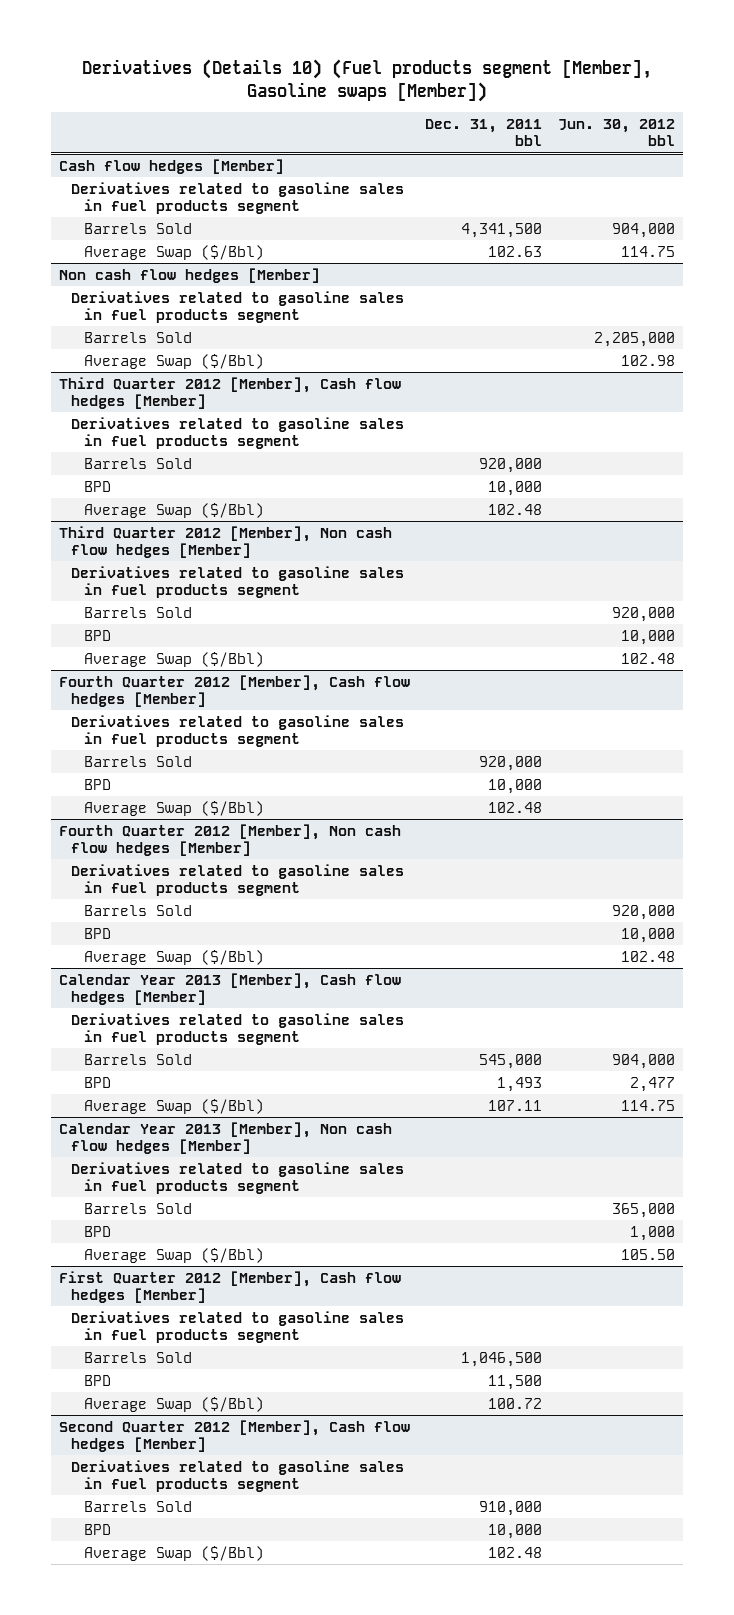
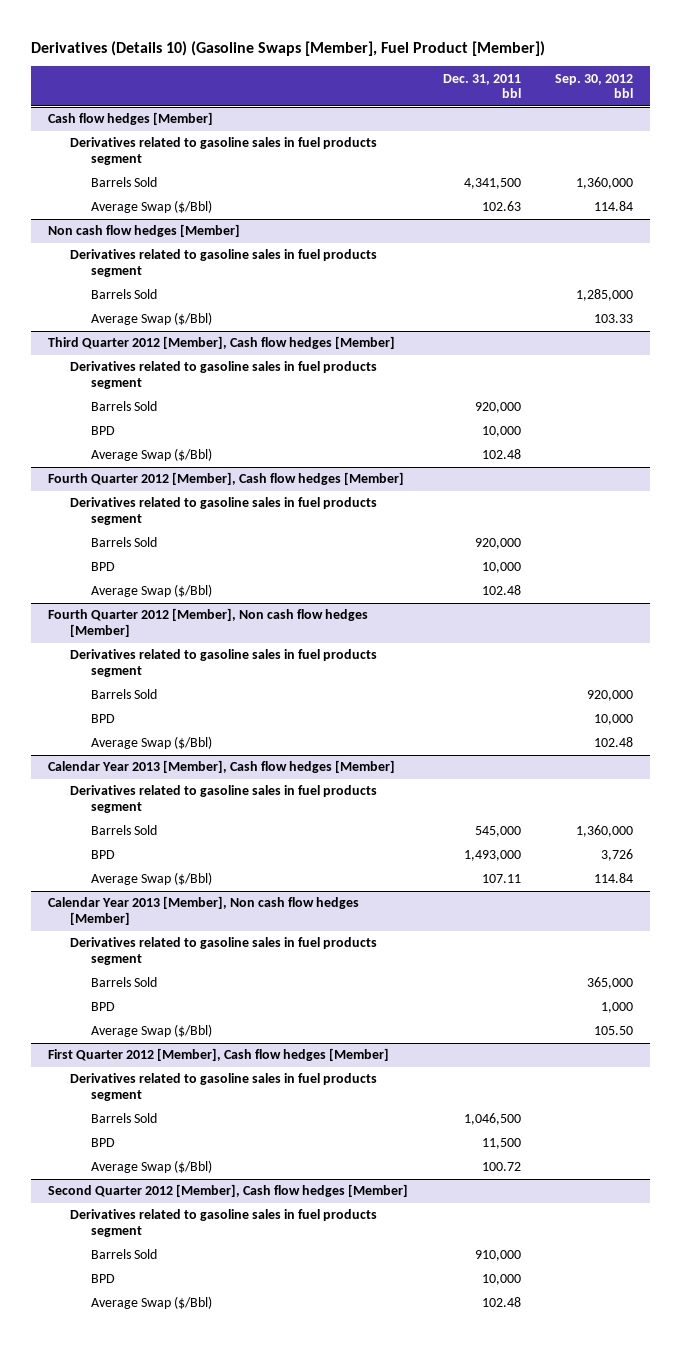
[81,58,652,103] Derivatives (Details 10) (Fuel products segment [Member], Gasoline swaps [Member]) -> [31,40,546,56] Derivatives (Details 10) (Gasoline Swaps [Member], Fuel Product [Member])
[558,118,676,147] Jun. 30, 2012 bbl -> none
none -> [555,73,634,99] Sep. 30, 2012 bbl
[58,525,392,559] Third Quarter 2012 [Member], Non cash flow hedges [Member] -> none
[71,565,405,599] Derivatives related to gasoline sales in fuel products segment -> none
[84,606,193,618] Barrels Sold -> none
[84,629,112,641] BPD -> none
[84,651,265,667] Average Swap ($/Bbl) -> none
[497,1076,543,1092] 1,493 -> [463,850,521,862] 1,493,000

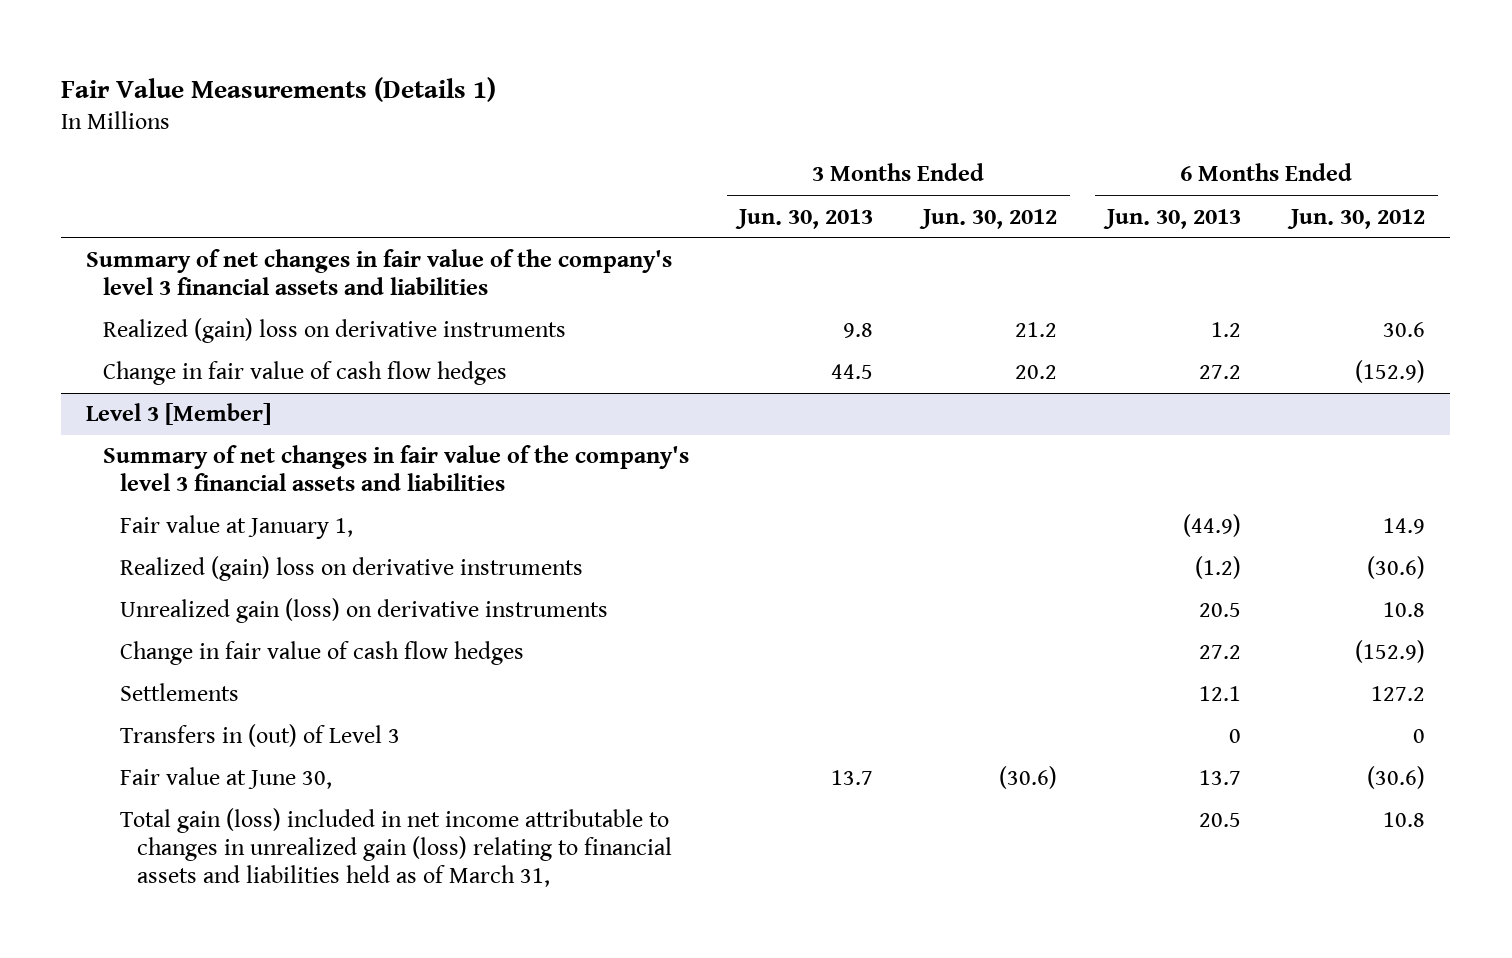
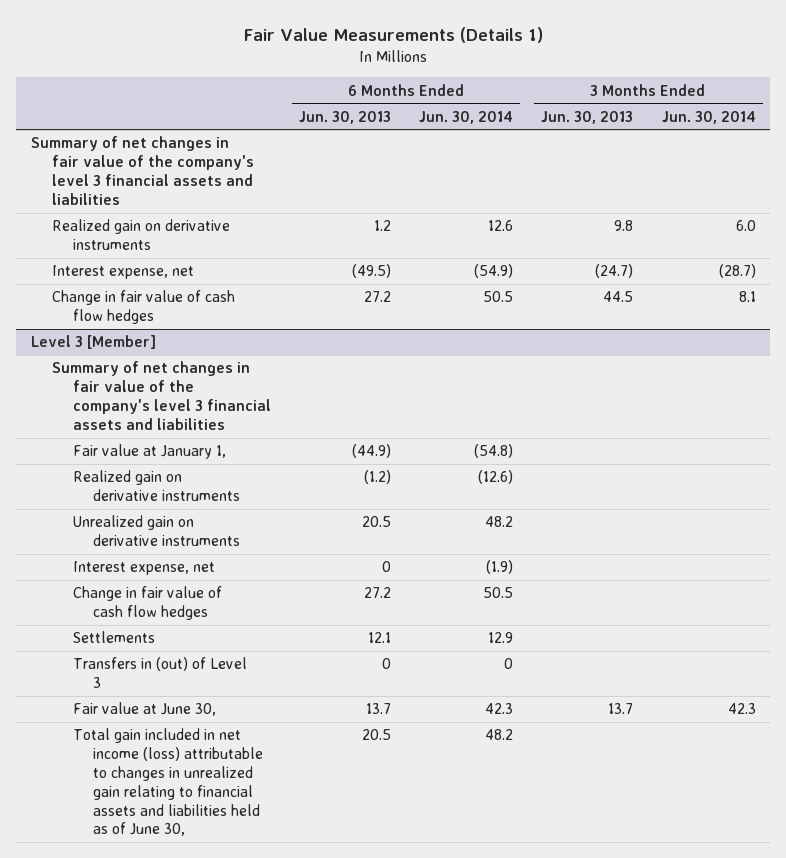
[919,208,1058,229] Jun. 30, 2012 -> none
[1287,208,1426,229] Jun. 30, 2012 -> none
none -> [419,110,514,124] Jun. 30, 2014
none -> [661,110,756,124] Jun. 30, 2014
[103,318,567,344] Realized (gain) loss on derivative instruments -> [51,219,230,251] Realized gain on derivative instruments
none -> [51,265,194,280] Interest expense, net
[120,556,584,582] Realized (gain) loss on derivative instruments -> [72,470,241,502] Realized gain on derivative instruments
[120,598,609,624] Unrealized gain (loss) on derivative instruments -> [72,515,241,547] Unrealized gain on derivative instruments
none -> [72,561,215,576] Interest expense, net
[120,808,673,888] Total gain (loss) included in net income attributable to changes in unrealized gain (loss) relating to financial assets and liabilities held as of March 31, -> [72,728,264,837] Total gain included in net income (loss) attributable to changes in unrealized gain relating to financial assets and liabilities held as of June 30,

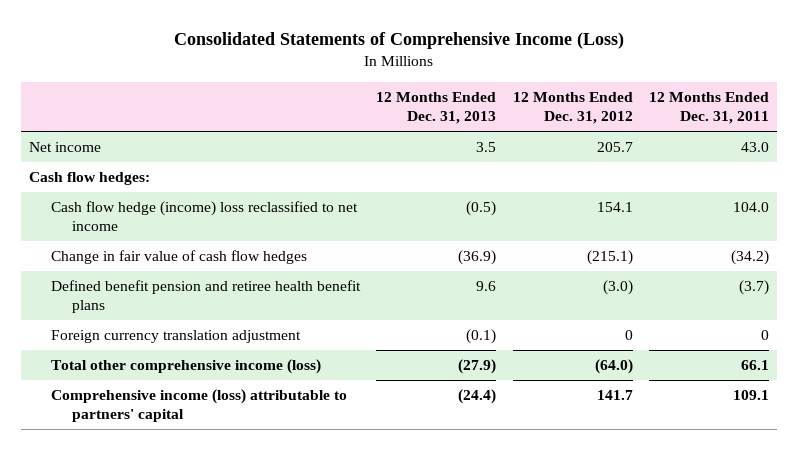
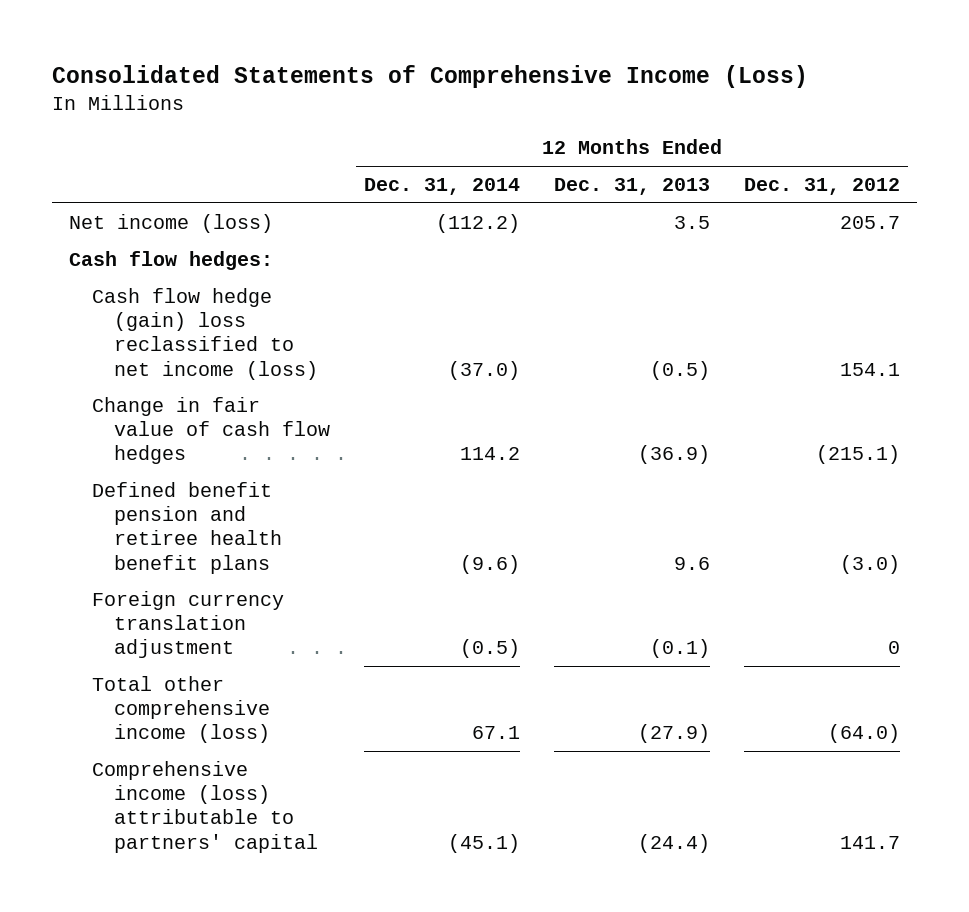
[648,91,769,125] 12 Months Ended Dec. 31, 2011 -> none
none -> [364,178,521,196] Dec. 31, 2014
[29,141,102,152] Net income -> [68,213,273,233] Net income (loss)
[50,200,358,232] Cash flow hedge (income) loss reclassified to net income -> [91,287,319,380] Cash flow hedge (gain) loss reclassified to net income (loss)

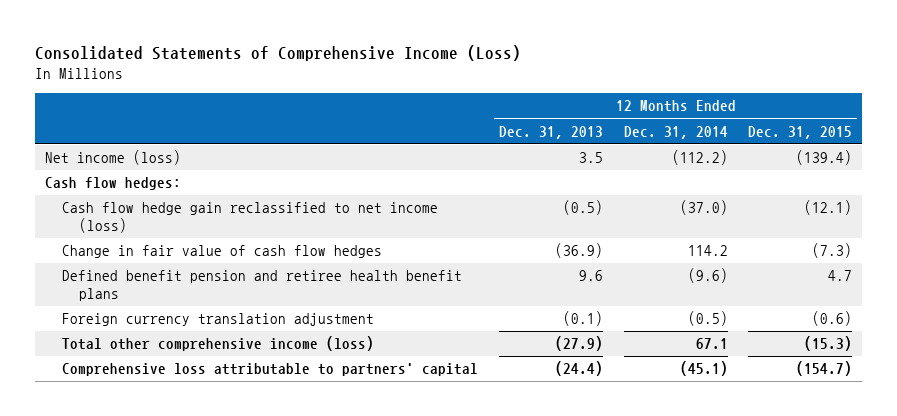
[743,178,900,196] Dec. 31, 2012 -> none
none -> [748,125,853,139] Dec. 31, 2015
[91,287,319,380] Cash flow hedge (gain) loss reclassified to net income (loss) -> [62,202,439,234] Cash flow hedge gain reclassified to net income (loss)
[91,760,319,853] Comprehensive income (loss) attributable to partners' capital -> [62,363,479,377] Comprehensive loss attributable to partners' capital

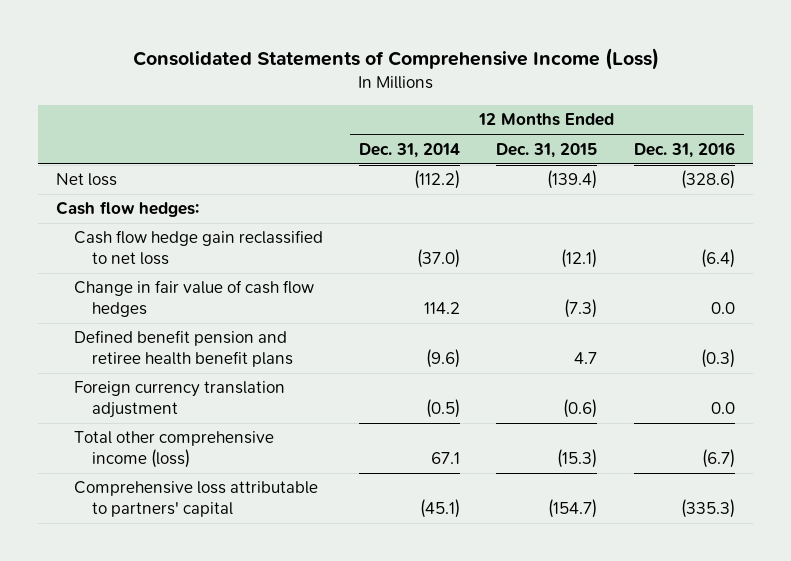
[498,125,603,139] Dec. 31, 2013 -> none
none -> [633,141,735,158] Dec. 31, 2016
[45,150,182,166] Net income (loss) -> [56,173,118,187] Net loss
[62,202,439,234] Cash flow hedge gain reclassified to net income (loss) -> [74,230,324,265] Cash flow hedge gain reclassified to net loss

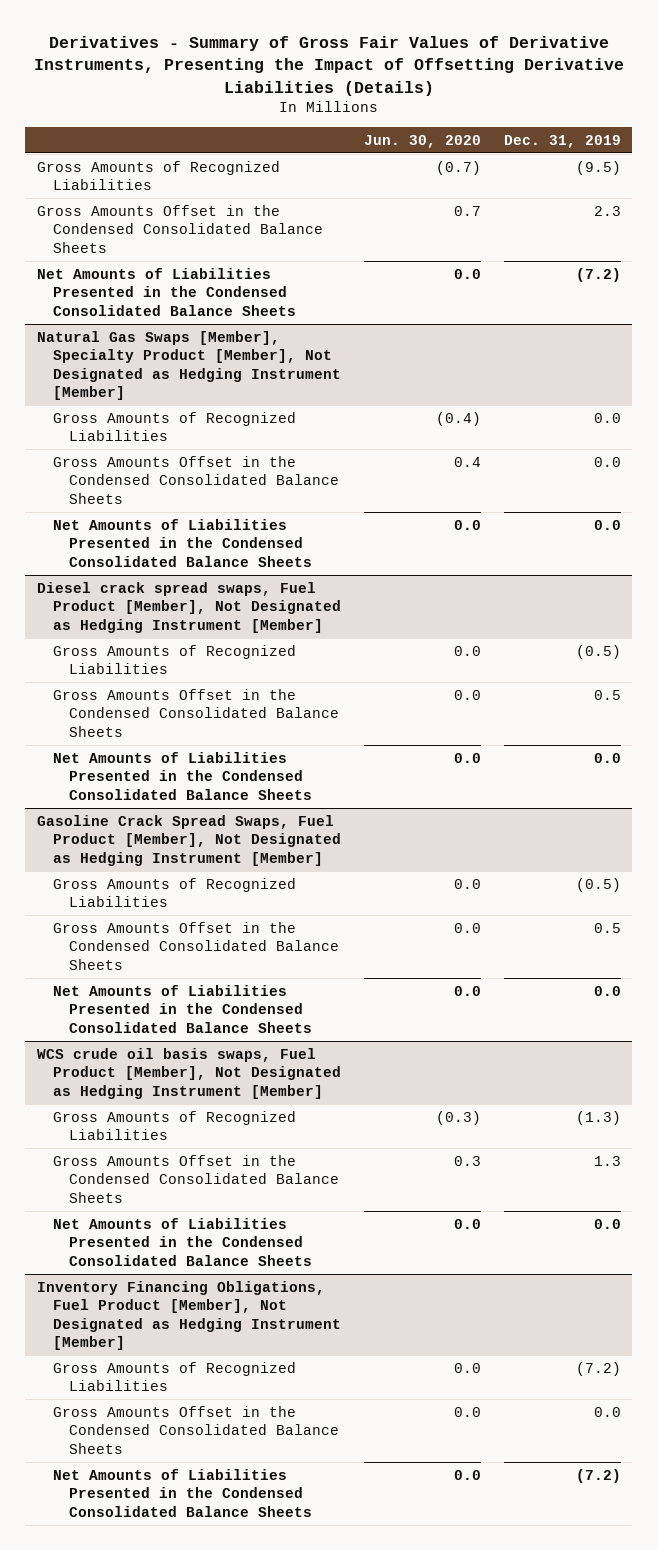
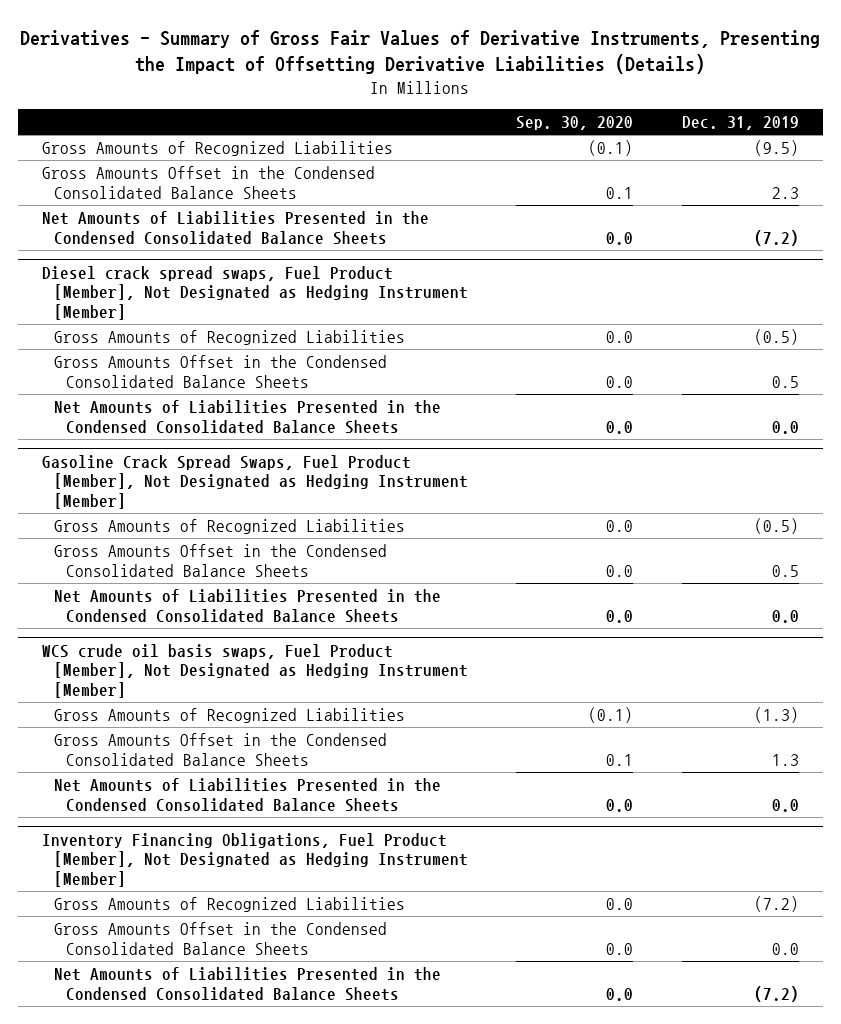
[363,134,481,148] Jun. 30, 2020 -> none
none -> [516,116,634,131] Sep. 30, 2020
[36,330,341,401] Natural Gas Swaps [Member], Specialty Product [Member], Not Designated as Hedging Instrument [Member] -> none
[52,411,296,442] Gross Amounts of Recognized Liabilities -> none
[52,455,340,504] Gross Amounts Offset in the Condensed Consolidated Balance Sheets -> none
[52,518,313,567] Net Amounts of Liabilities Presented in the Condensed Consolidated Balance Sheets -> none

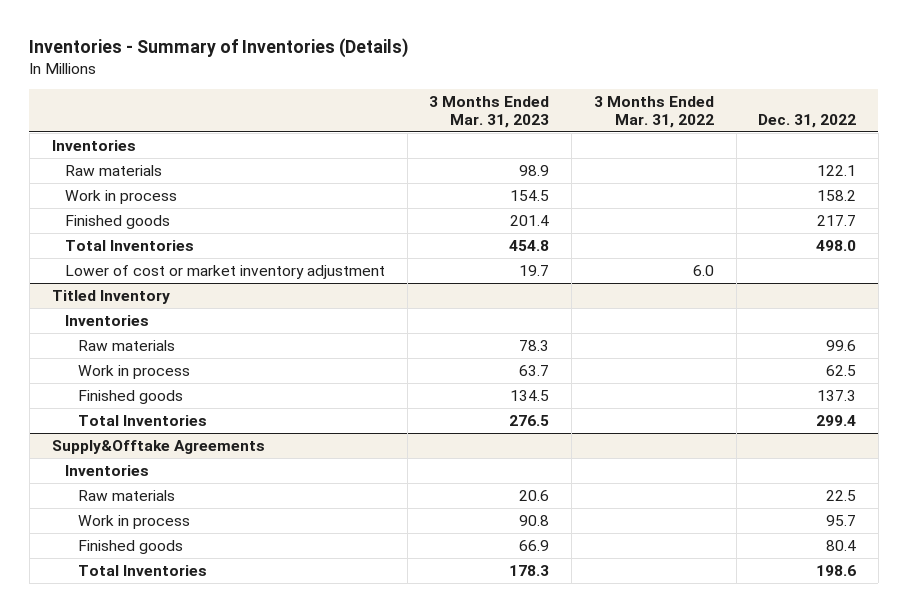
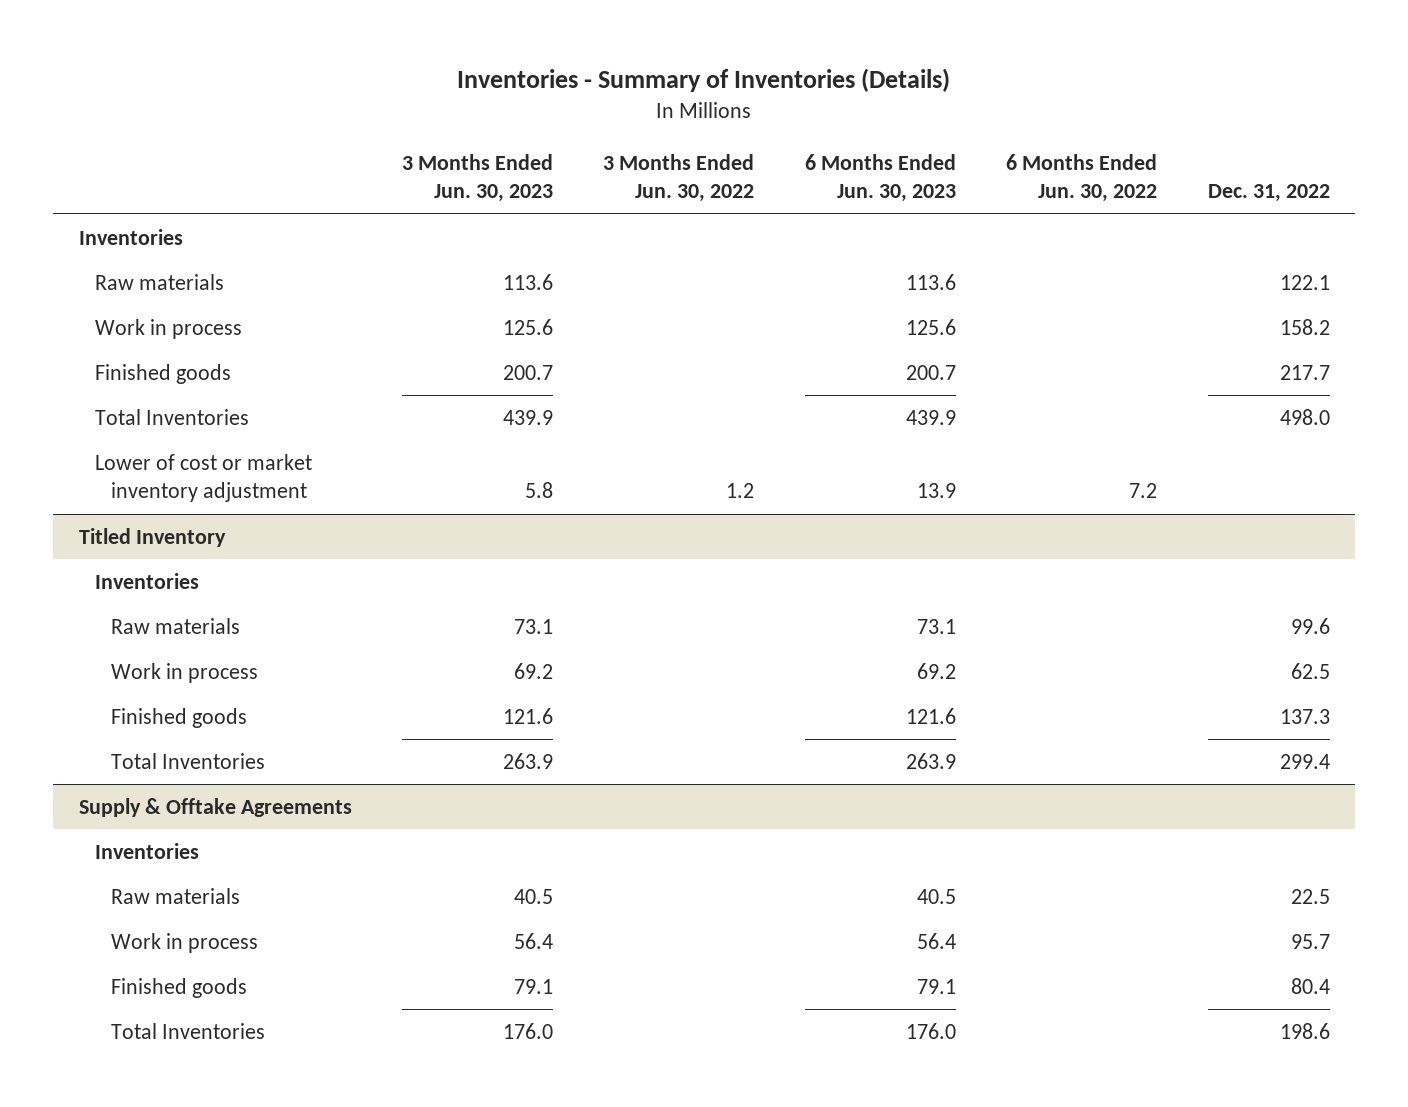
[429,95,550,128] 3 Months Ended Mar. 31, 2023 -> none
[593,95,714,128] 3 Months Ended Mar. 31, 2022 -> none
none -> [401,153,553,203] 3 Months Ended Jun. 30, 2023
none -> [603,153,755,203] 3 Months Ended Jun. 30, 2022
none -> [804,153,956,203] 6 Months Ended Jun. 30, 2023
none -> [1006,153,1158,203] 6 Months Ended Jun. 30, 2022
[51,439,265,454] Supply&Offtake Agreements -> [78,797,352,817] Supply & Offtake Agreements

